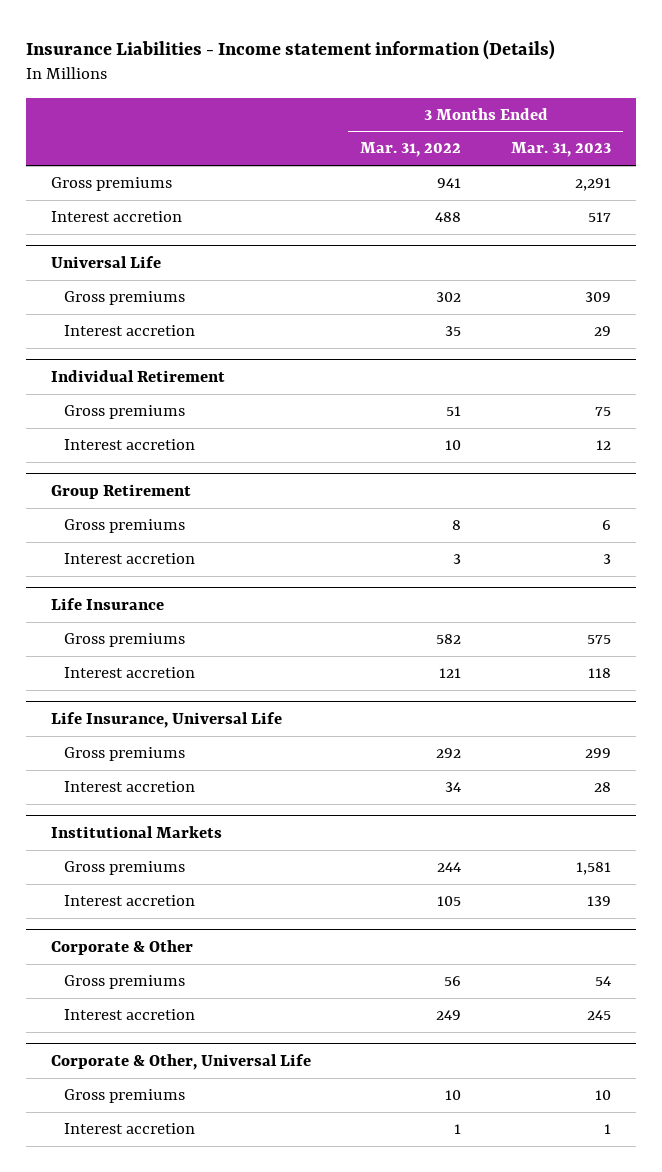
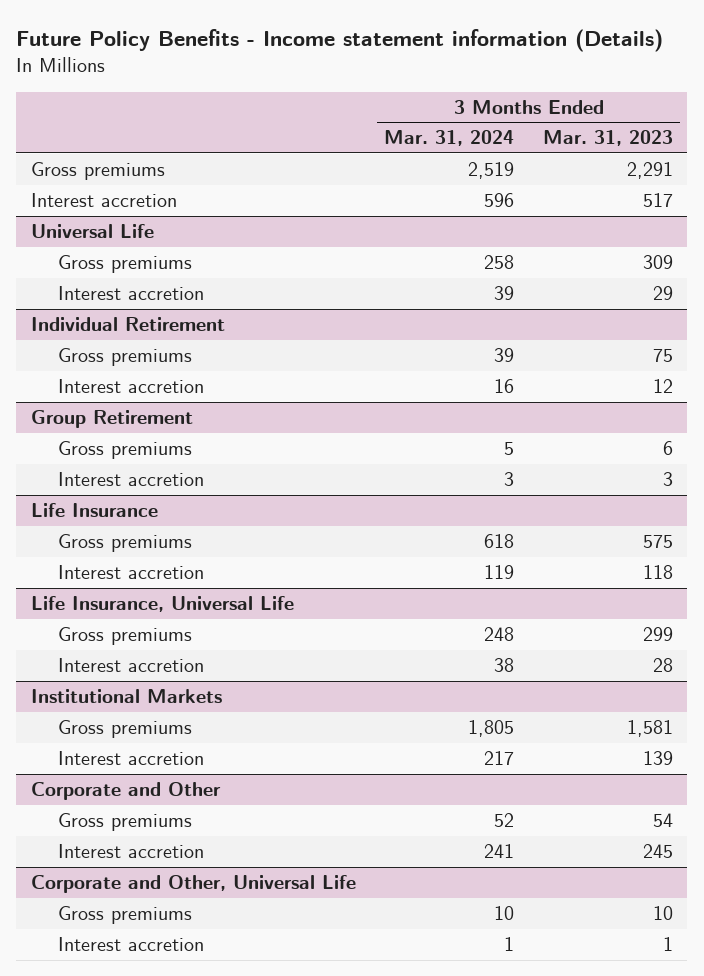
[26,39,556,60] Insurance Liabilities - Income statement information (Details) -> [16,29,664,53] Future Policy Benefits - Income statement information (Details)
[360,142,462,158] Mar. 31, 2022 -> none
none -> [384,130,515,147] Mar. 31, 2024
[50,939,193,955] Corporate & Other -> [30,782,221,801] Corporate and Other
[50,1053,311,1070] Corporate & Other, Universal Life -> [30,875,356,894] Corporate and Other, Universal Life

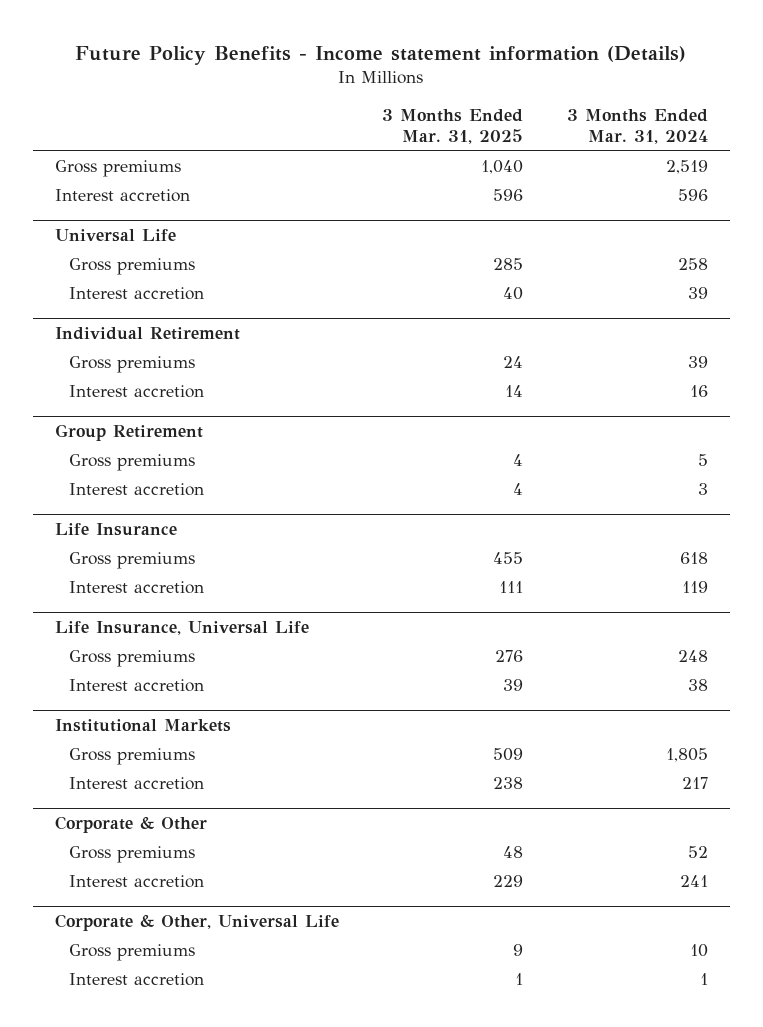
[542,130,673,147] Mar. 31, 2023 -> none
none -> [382,108,524,145] 3 Months Ended Mar. 31, 2025
[30,782,221,801] Corporate and Other -> [54,816,207,834] Corporate & Other
[30,875,356,894] Corporate and Other, Universal Life -> [54,914,339,932] Corporate & Other, Universal Life

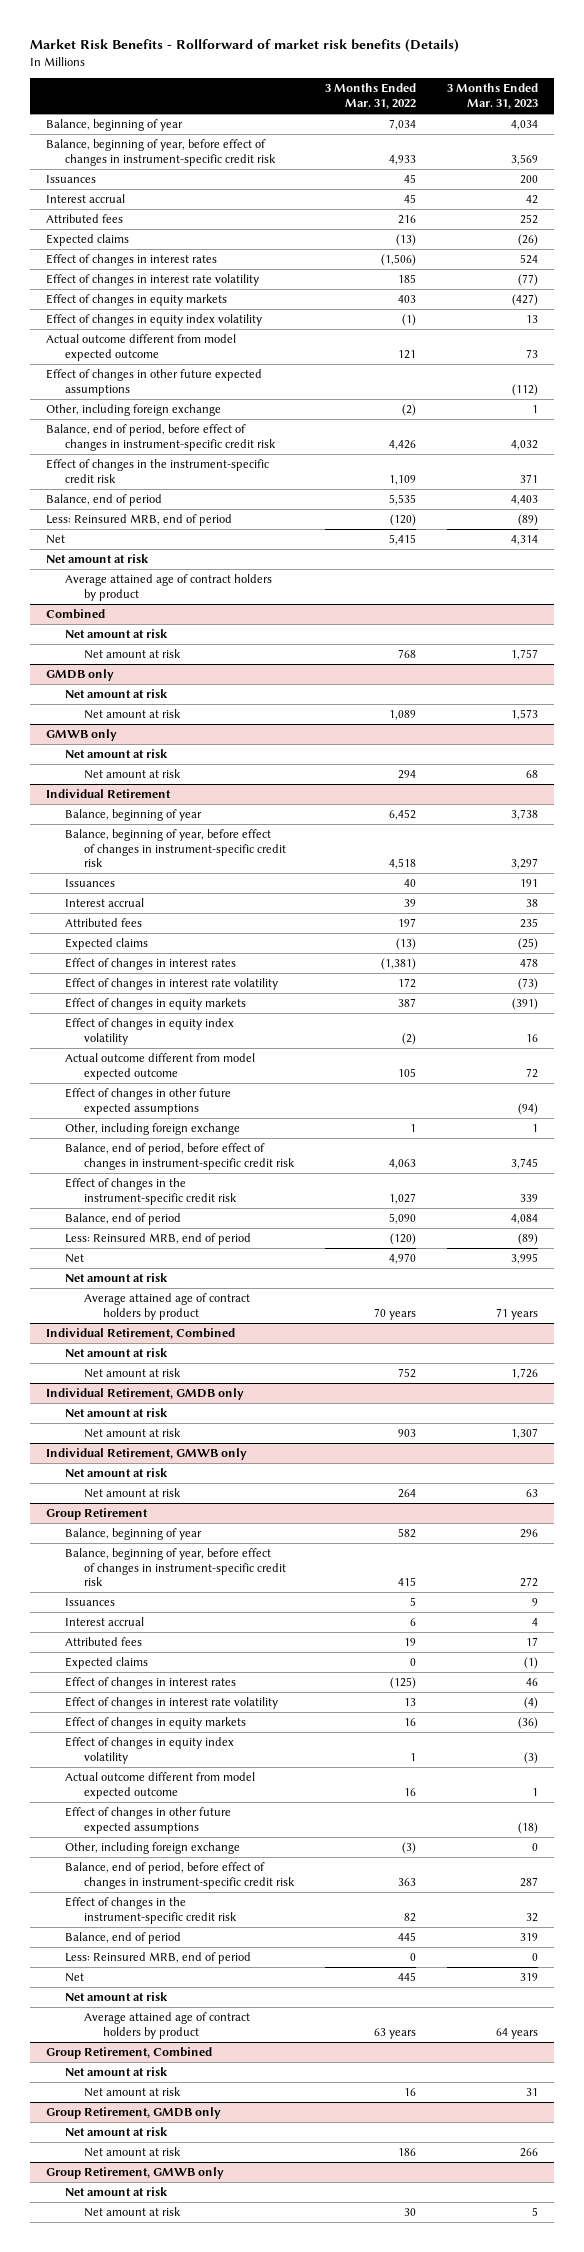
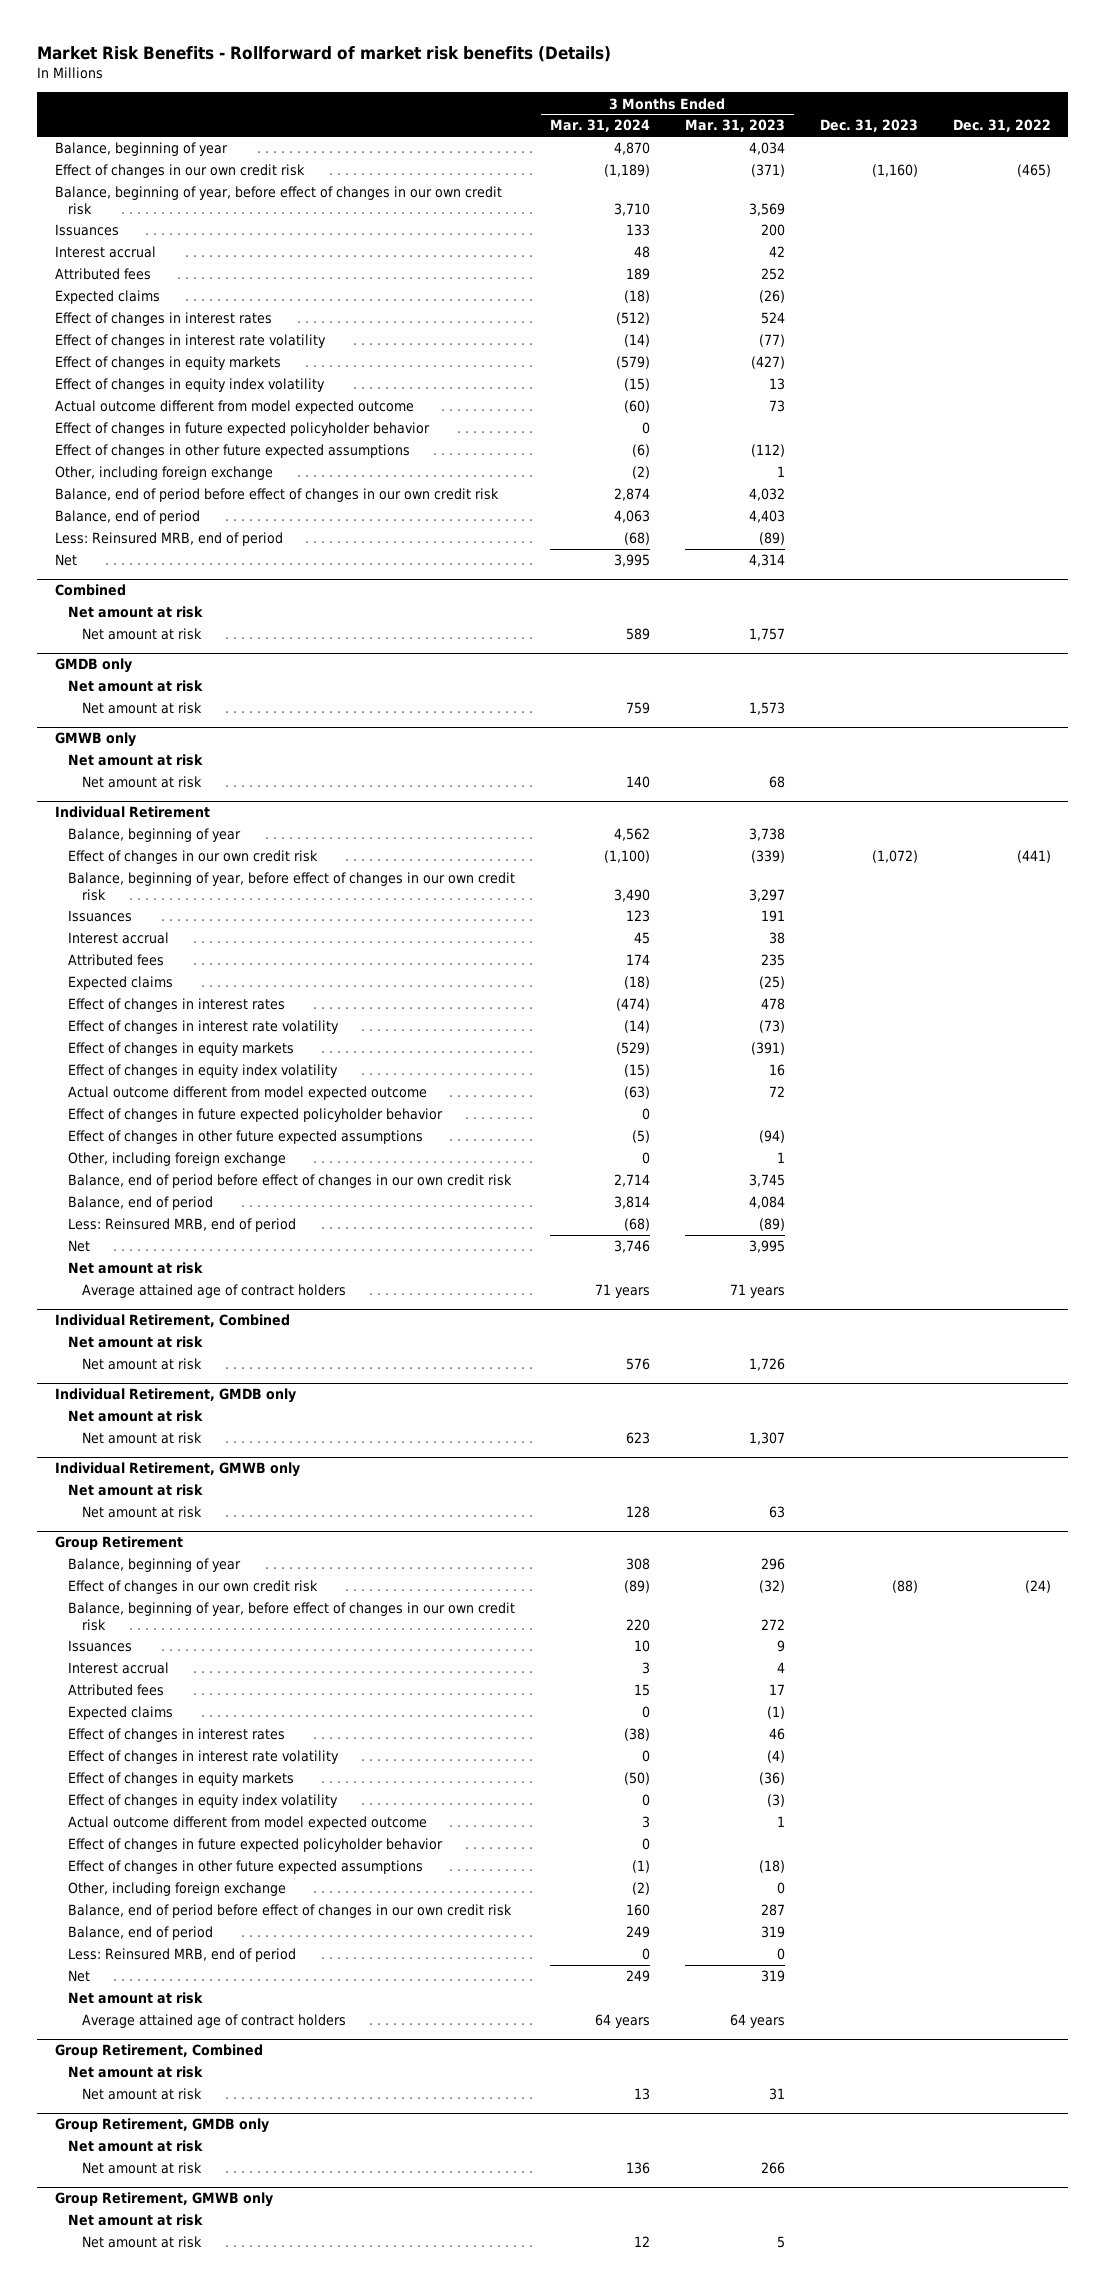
[325,83,417,109] 3 Months Ended Mar. 31, 2022 -> none
none -> [549,119,650,133] Mar. 31, 2024
none -> [819,119,918,133] Dec. 31, 2023
none -> [952,119,1051,133] Dec. 31, 2022
none -> [54,164,305,179] Effect of changes in our own credit risk
[45,139,276,166] Balance, beginning of year, before effect of changes in instrument-specific credit risk -> [54,186,502,215] Balance, beginning of year, before effect of changes in our own credit risk
none -> [54,422,430,437] Effect of changes in future expected policyholder behavior
[45,459,269,483] Effect of changes in the instrument-specific credit risk -> none
[45,424,276,451] Balance, end of period, before effect of changes in instrument-specific credit risk -> [54,488,499,503] Balance, end of period before effect of changes in our own credit risk
[45,554,149,564] Net amount at risk -> none
[64,574,272,601] Average attained age of contract holders by product -> none
none -> [68,850,319,865] Effect of changes in our own credit risk
[64,829,286,868] Balance, beginning of year, before effect of changes in instrument-specific credit risk -> [68,872,516,901] Balance, beginning of year, before effect of changes in our own credit risk
none -> [68,1108,444,1123] Effect of changes in future expected policyholder behavior
[64,1178,237,1205] Effect of changes in the instrument-specific credit risk -> none
[64,1143,295,1170] Balance, end of period, before effect of changes in instrument-specific credit risk -> [68,1174,513,1189] Balance, end of period before effect of changes in our own credit risk
[83,1293,250,1320] Average attained age of contract holders by product -> [81,1284,346,1299] Average attained age of contract holders
none -> [68,1580,319,1595] Effect of changes in our own credit risk
[64,1548,286,1587] Balance, beginning of year, before effect of changes in instrument-specific credit risk -> [68,1602,516,1631] Balance, beginning of year, before effect of changes in our own credit risk
none -> [68,1838,444,1853] Effect of changes in future expected policyholder behavior
[64,1897,237,1924] Effect of changes in the instrument-specific credit risk -> none
[64,1862,295,1889] Balance, end of period, before effect of changes in instrument-specific credit risk -> [68,1904,513,1919] Balance, end of period before effect of changes in our own credit risk
[83,2012,250,2039] Average attained age of contract holders by product -> [81,2014,346,2029] Average attained age of contract holders

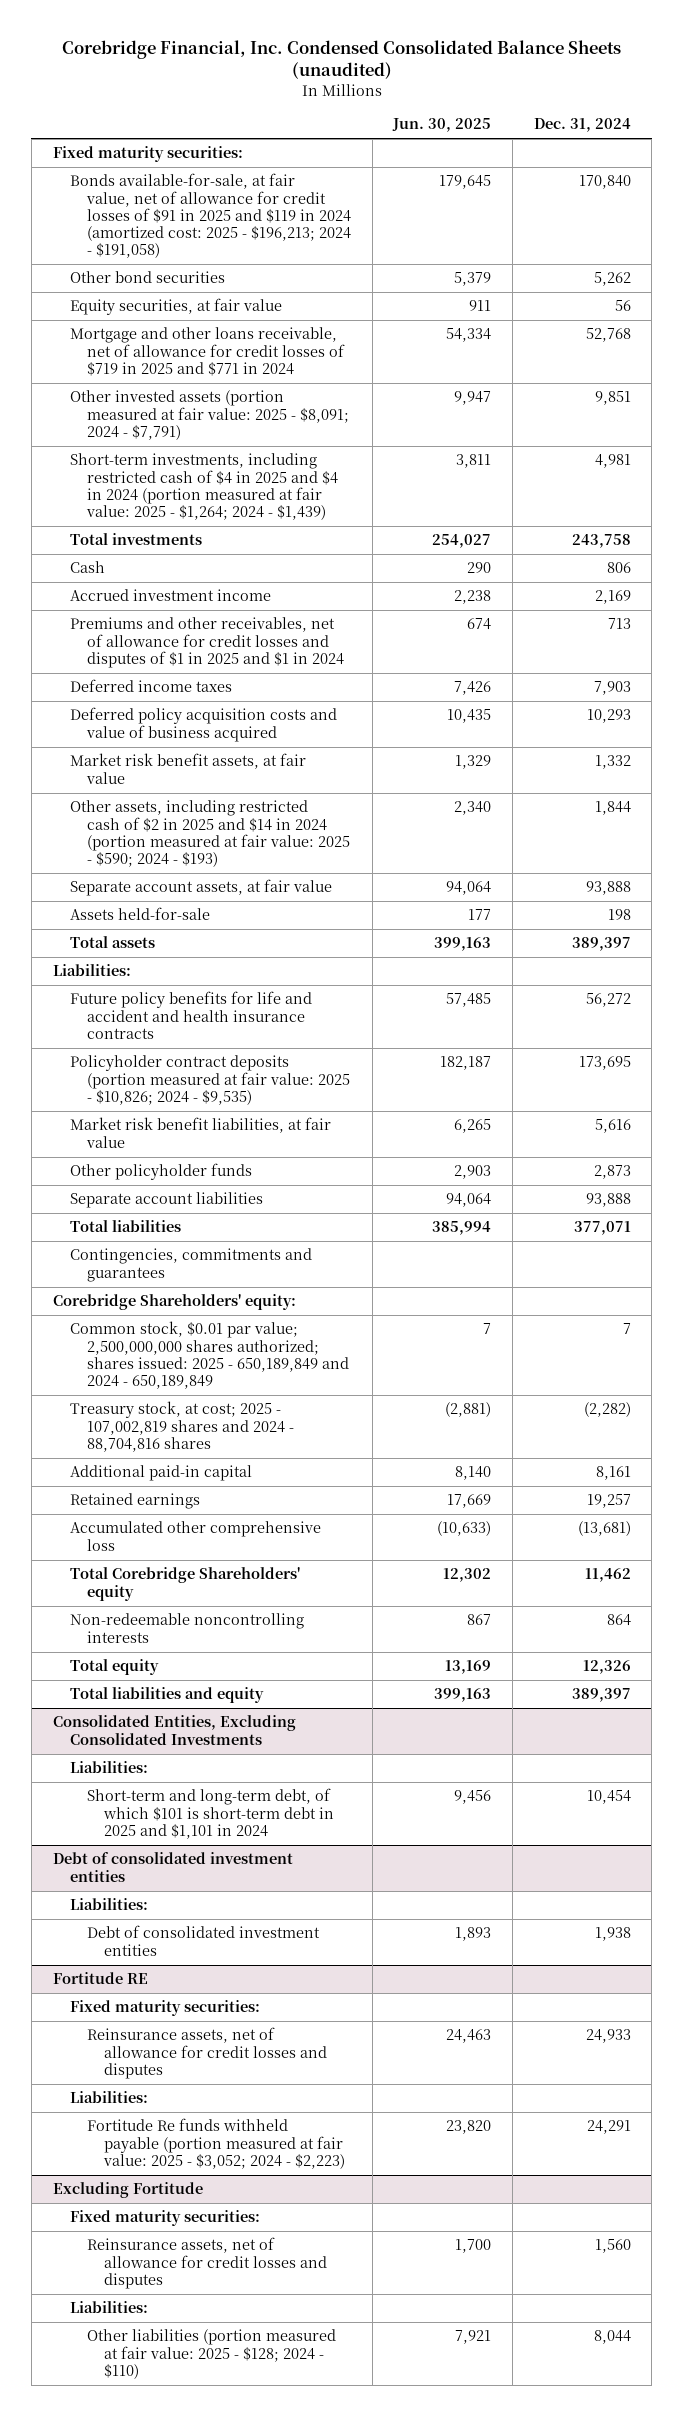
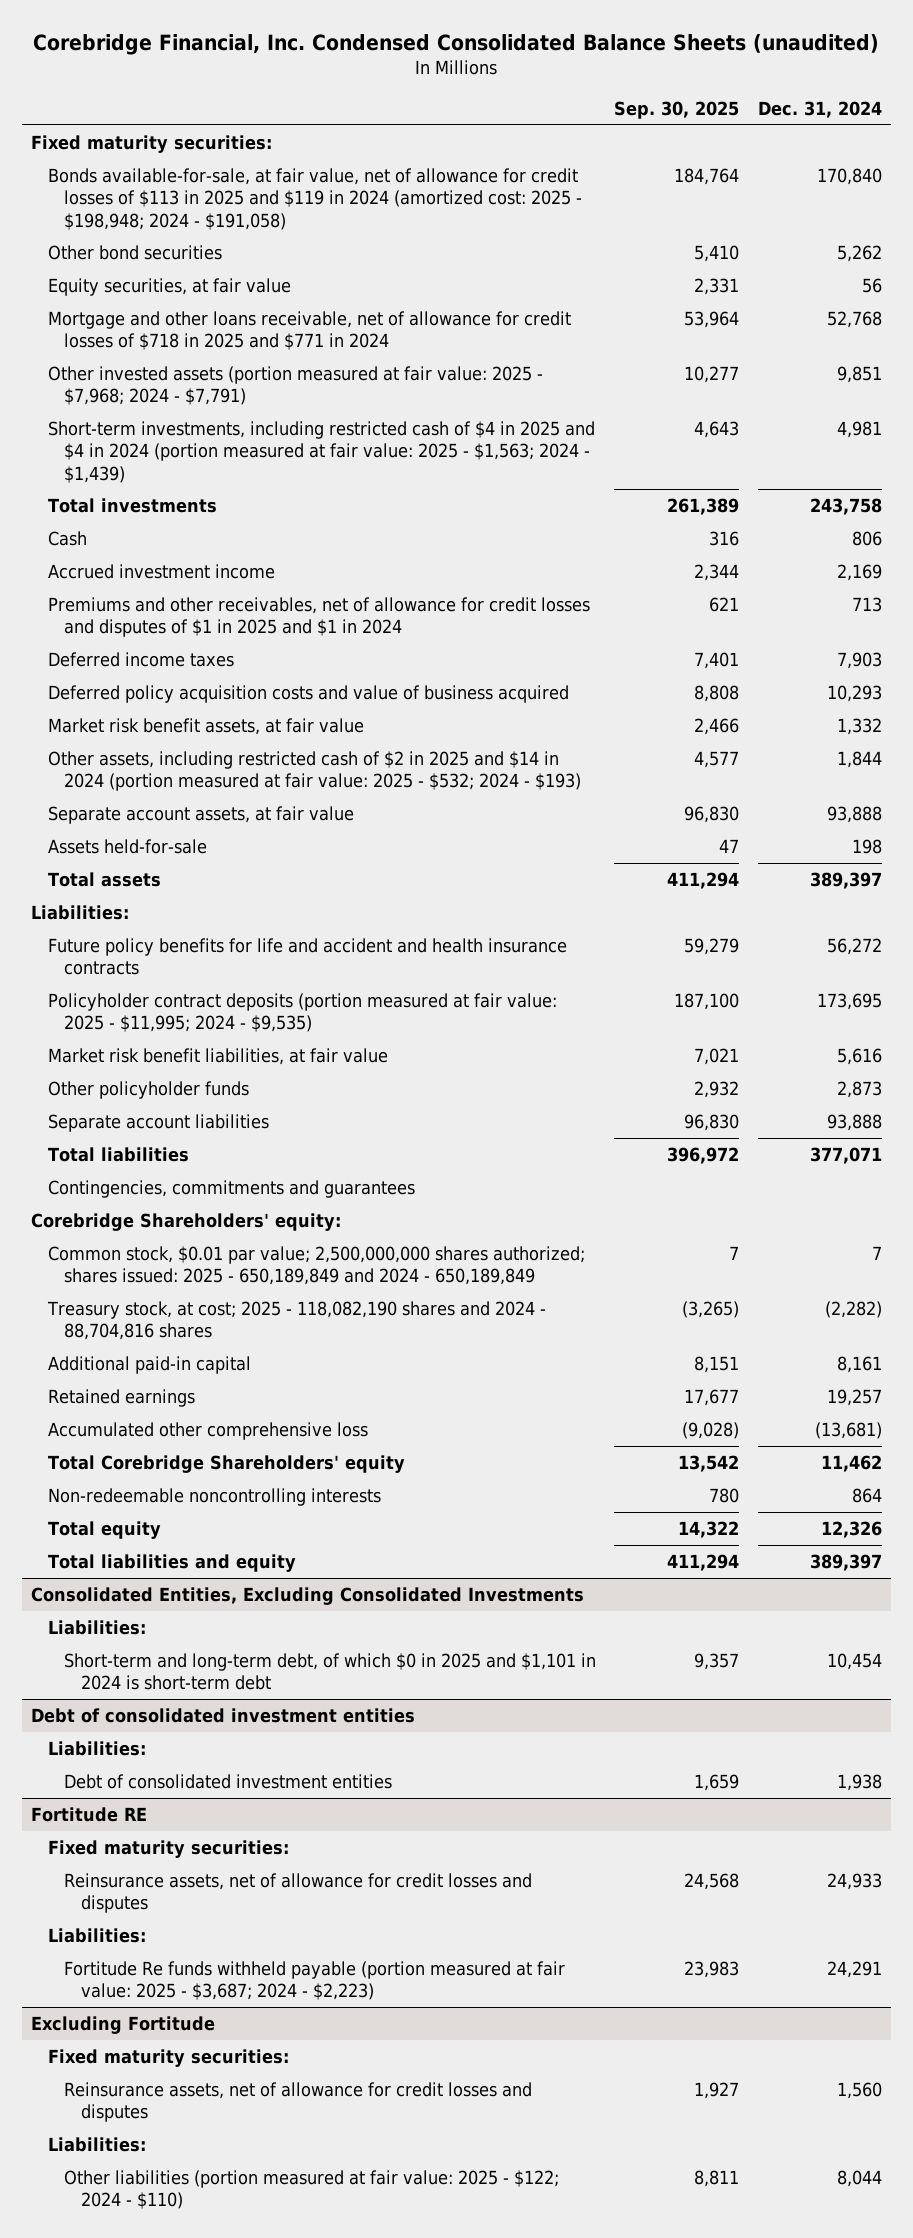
[392,118,492,133] Jun. 30, 2025 -> none
none -> [614,101,740,120] Sep. 30, 2025
[69,173,352,259] Bonds available-for-sale, at fair value, net of allowance for credit losses of $91 in 2025 and $119 in 2024 (amortized cost: 2025 - $196,213; 2024 - $191,058) -> [47,167,583,230] Bonds available-for-sale, at fair value, net of allowance for credit losses of $113 in 2025 and $119 in 2024 (amortized cost: 2025 - $198,948; 2024 - $191,058)
[69,327,346,376] Mortgage and other loans receivable, net of allowance for credit losses of $719 in 2025 and $771 in 2024 -> [47,310,571,351] Mortgage and other loans receivable, net of allowance for credit losses of $718 in 2025 and $771 in 2024
[69,390,350,440] Other invested assets (portion measured at fair value: 2025 - $8,091; 2024 - $7,791) -> [47,365,543,406] Other invested assets (portion measured at fair value: 2025 - $7,968; 2024 - $7,791)
[69,453,339,521] Short-term investments, including restricted cash of $4 in 2025 and $4 in 2024 (portion measured at fair value: 2025 - $1,264; 2024 - $1,439) -> [47,420,595,483] Short-term investments, including restricted cash of $4 in 2025 and $4 in 2024 (portion measured at fair value: 2025 - $1,563; 2024 - $1,439)
[69,800,351,868] Other assets, including restricted cash of $2 in 2025 and $14 in 2024 (portion measured at fair value: 2025 - $590; 2024 - $193) -> [47,750,582,792] Other assets, including restricted cash of $2 in 2025 and $14 in 2024 (portion measured at fair value: 2025 - $532; 2024 - $193)
[69,1055,351,1105] Policyholder contract deposits (portion measured at fair value: 2025 - $10,826; 2024 - $9,535) -> [47,992,557,1033] Policyholder contract deposits (portion measured at fair value: 2025 - $11,995; 2024 - $9,535)
[69,1401,295,1452] Treasury stock, at cost; 2025 - 107,002,819 shares and 2024 - 88,704,816 shares -> [46,1300,546,1341] Treasury stock, at cost; 2025 - 118,082,190 shares and 2024 - 88,704,816 shares
[87,1788,335,1839] Short-term and long-term debt, of which $101 is short-term debt in 2025 and $1,101 in 2024 -> [64,1652,597,1691] Short-term and long-term debt, of which $0 in 2025 and $1,101 in 2024 is short-term debt
[87,2118,346,2169] Fortitude Re funds withheld payable (portion measured at fair value: 2025 - $3,052; 2024 - $2,223) -> [64,1960,566,2001] Fortitude Re funds withheld payable (portion measured at fair value: 2025 - $3,687; 2024 - $2,223)
[87,2329,337,2379] Other liabilities (portion measured at fair value: 2025 - $128; 2024 - $110) -> [64,2169,560,2210] Other liabilities (portion measured at fair value: 2025 - $122; 2024 - $110)

